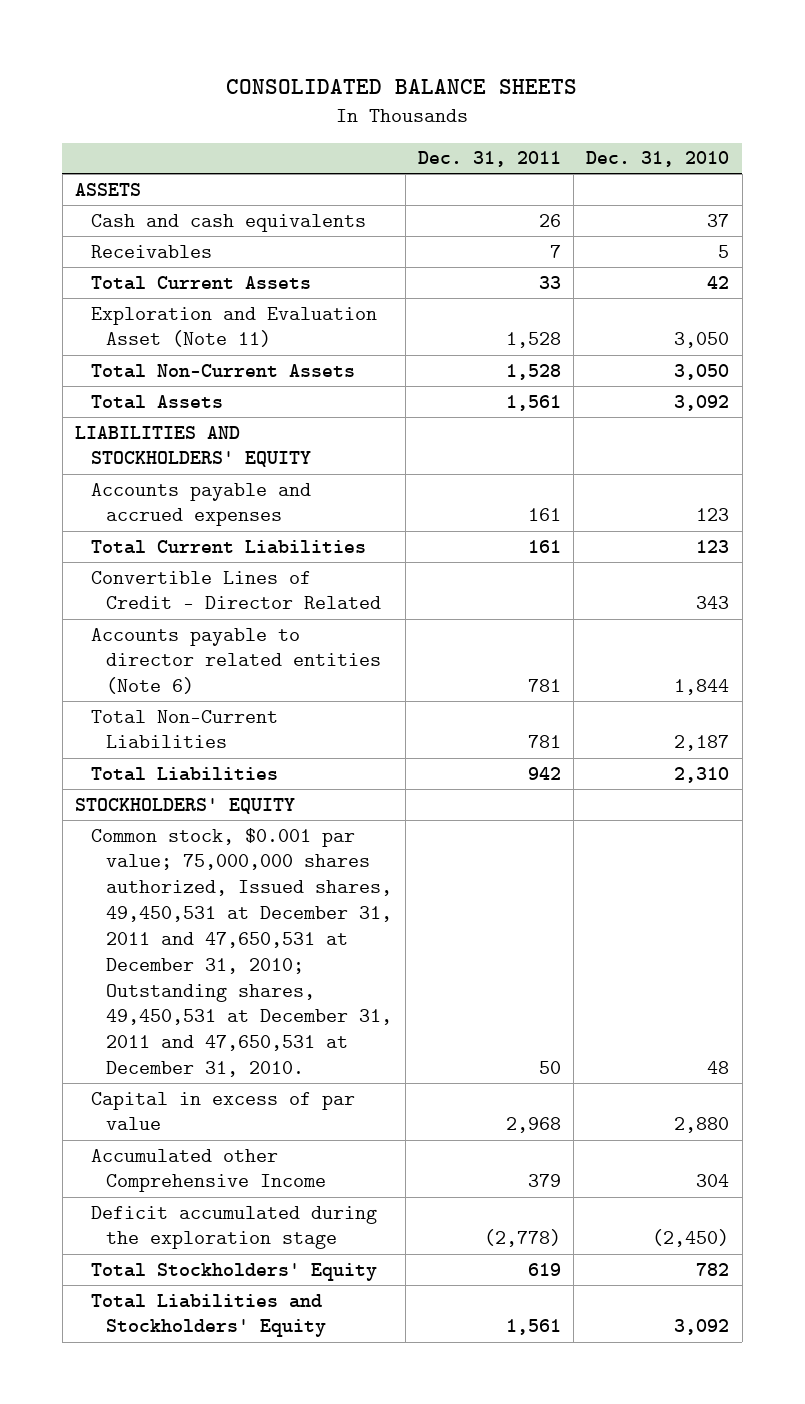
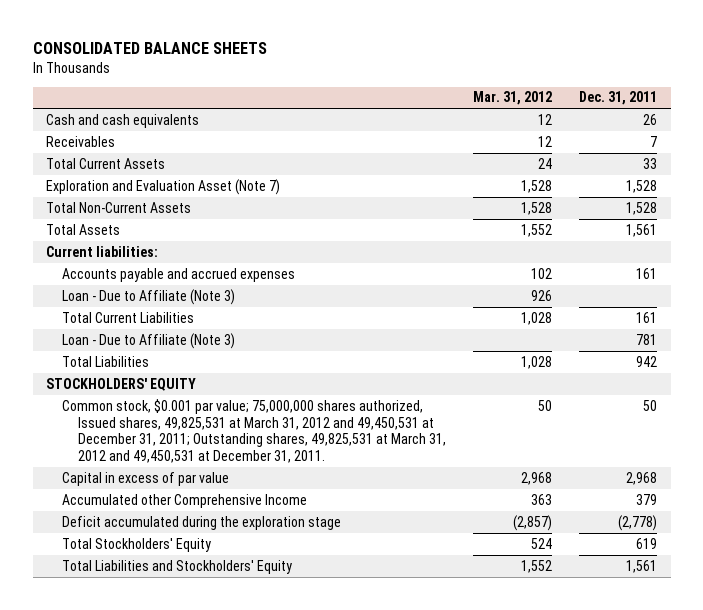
[586,151,730,168] Dec. 31, 2010 -> none
none -> [473,91,553,106] Mar. 31, 2012
[75,182,142,196] ASSETS -> none
[90,306,377,348] Exploration and Evaluation Asset (Note 11) -> [46,178,281,195] Exploration and Evaluation Asset (Note 7)
[75,425,311,468] LIABILITIES AND STOCKHOLDERS' EQUITY -> none
none -> [46,245,159,257] Current liabilities:
none -> [62,288,236,305] Loan - Due to Affiliate (Note 3)
[90,570,382,610] Convertible Lines of Credit - Director Related -> none
[90,709,278,749] Total Non-Current Liabilities -> none
[90,627,382,695] Accounts payable to director related entities (Note 6) -> [62,332,236,349] Loan - Due to Affiliate (Note 3)
[90,827,393,1078] Common stock, $0.001 par value; 75,000,000 shares authorized, Issued shares, 49,450,531 at December 31, 2011 and 47,650,531 at December 31, 2010; Outstanding shares, 49,450,531 at December 31, 2011 and 47,650,531 at December 31, 2010. -> [62,398,446,464] Common stock, $0.001 par value; 75,000,000 shares authorized, Issued shares, 49,825,531 at March 31, 2012 and 49,450,531 at December 31, 2011; Outstanding shares, 49,825,531 at March 31, 2012 and 49,450,531 at December 31, 2011.

